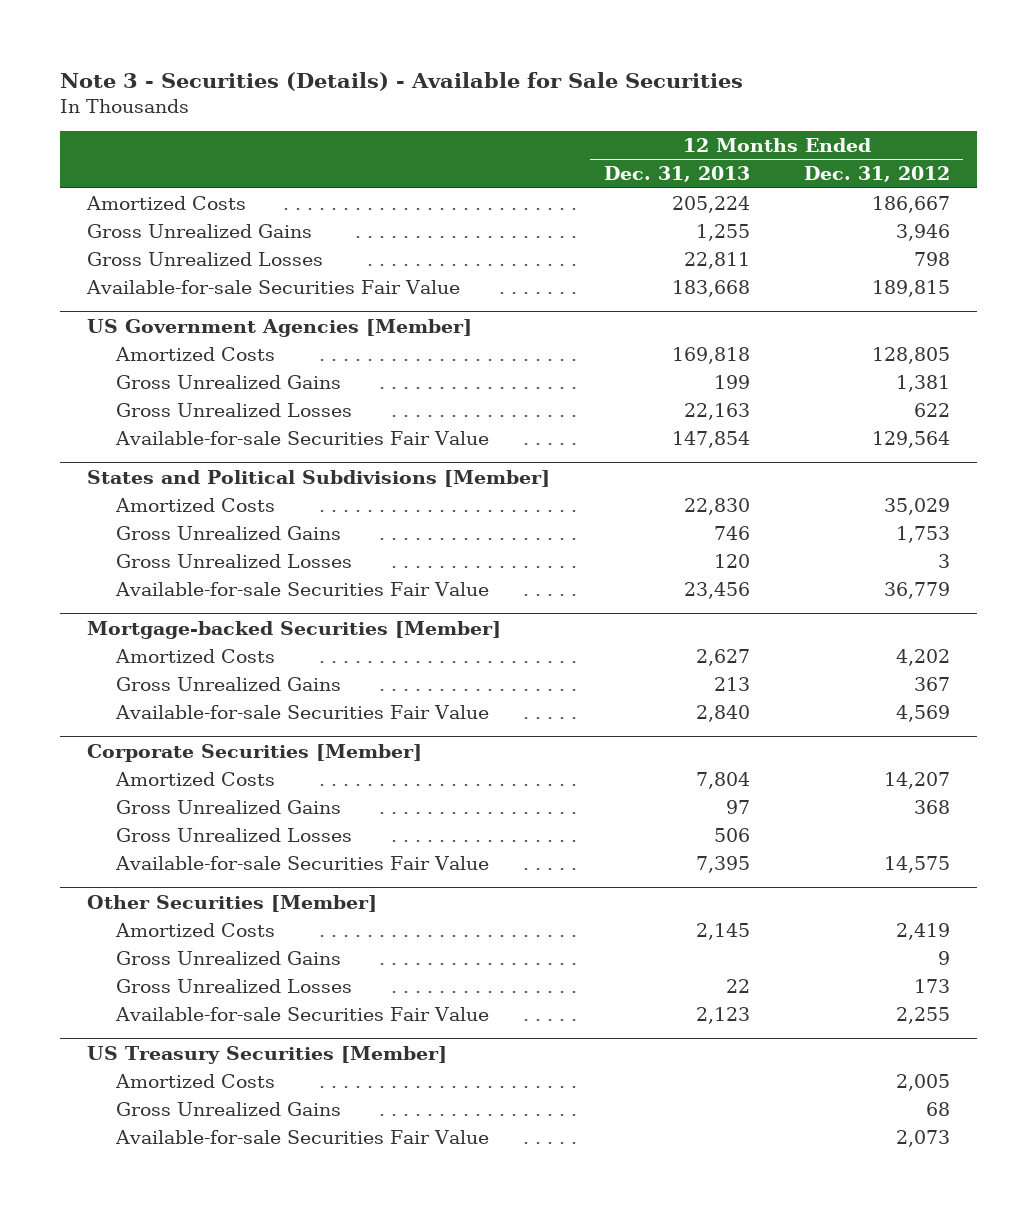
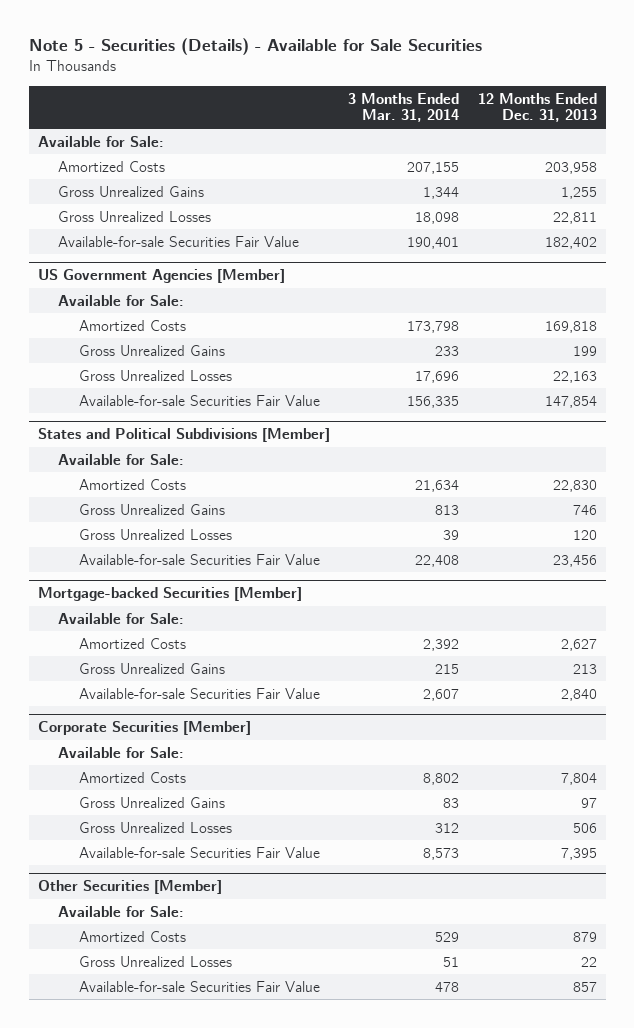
[59,72,743,92] Note 3 - Securities (Details) - Available for Sale Securities -> [28,38,482,56] Note 5 - Securities (Details) - Available for Sale Securities
[803,166,950,183] Dec. 31, 2012 -> none
none -> [348,92,460,123] 3 Months Ended Mar. 31, 2014
none -> [37,135,164,147] Available for Sale:
[671,195,750,213] 205,224 -> [544,161,597,174] 203,958
[671,279,750,297] 183,668 -> [544,236,597,249] 182,402
none -> [58,294,185,306] Available for Sale:
none -> [58,453,185,465] Available for Sale:
none -> [58,612,185,624] Available for Sale:
none -> [58,746,185,758] Available for Sale:
[115,950,341,965] Gross Unrealized Gains -> none
none -> [58,905,185,917] Available for Sale:
[695,922,750,940] 2,145 -> [572,931,597,942] 879
[86,1045,447,1064] US Treasury Securities [Member] -> none
[114,1073,275,1088] Amortized Costs -> none
[115,1101,341,1116] Gross Unrealized Gains -> none
[114,1129,489,1144] Available-for-sale Securities Fair Value -> none
[695,1006,750,1024] 2,123 -> [572,981,597,992] 857

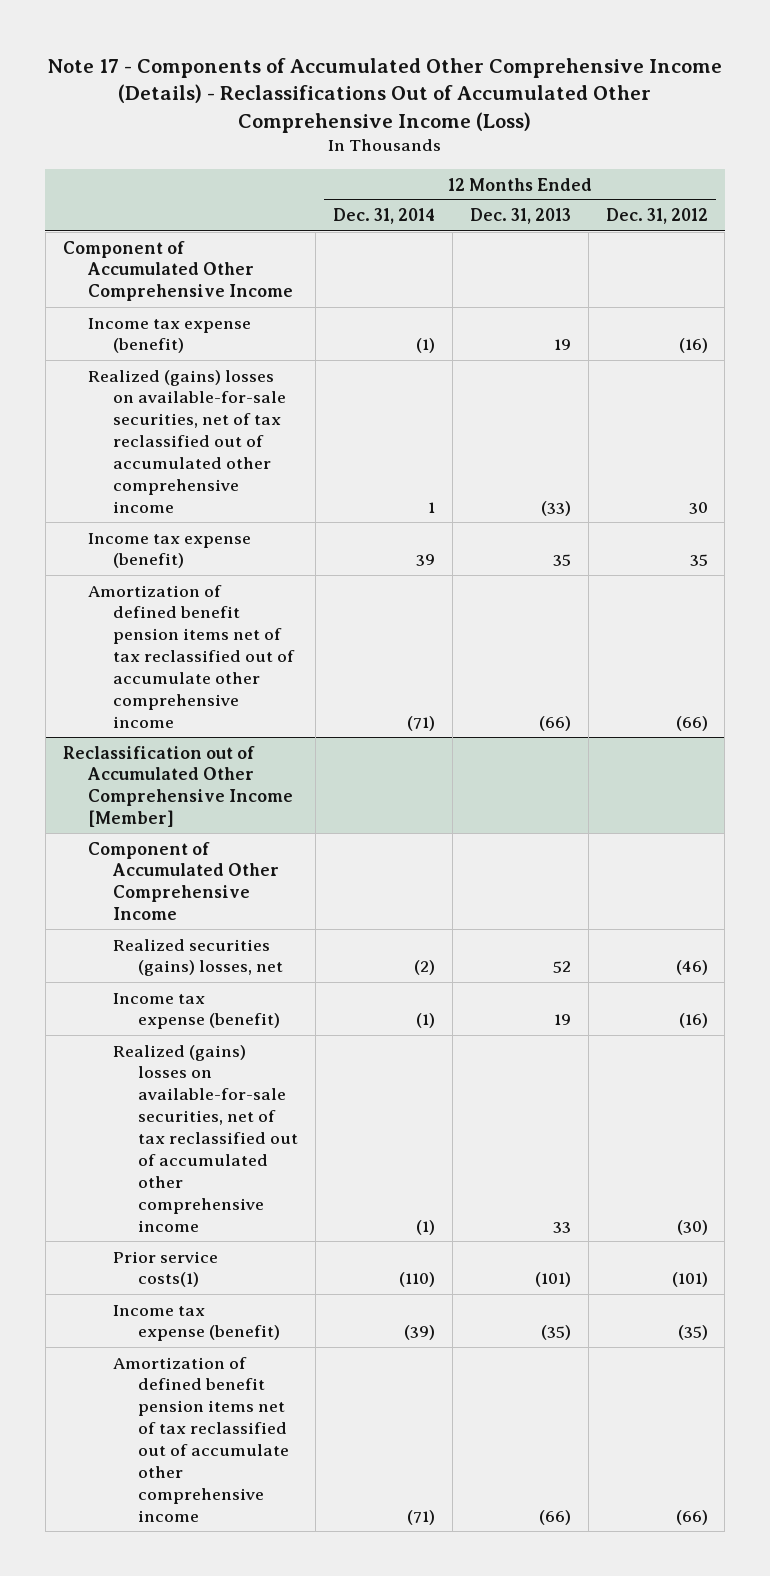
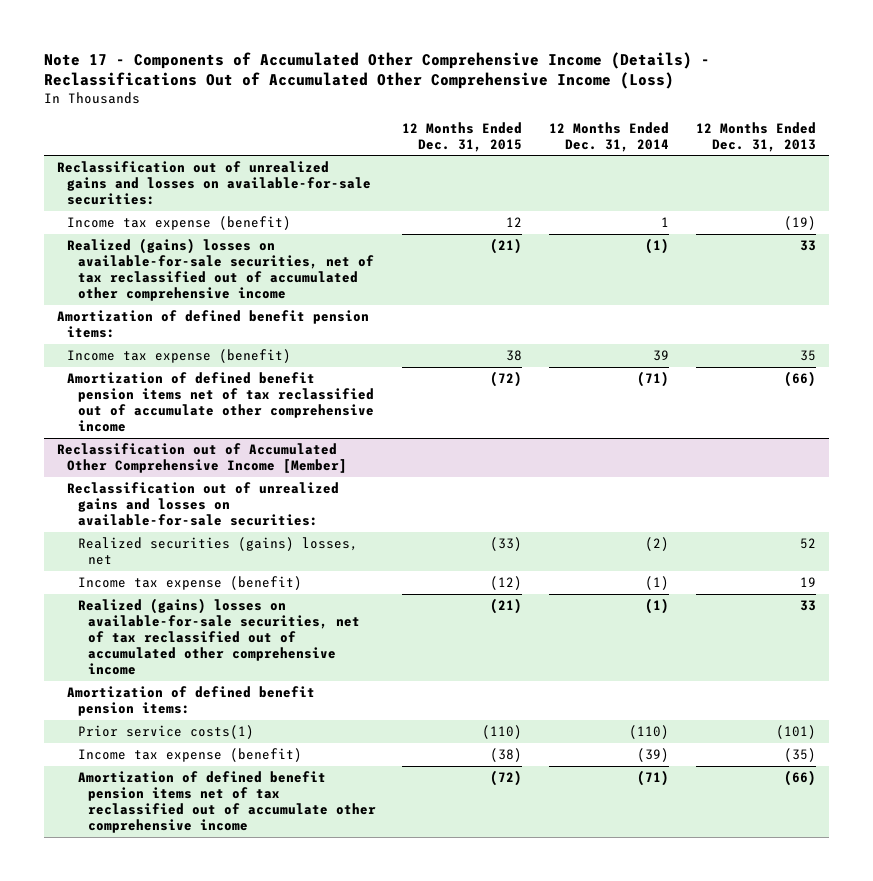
[605,208,708,225] Dec. 31, 2012 -> none
none -> [402,121,523,152] 12 Months Ended Dec. 31, 2015
[62,240,293,302] Component of Accumulated Other Comprehensive Income -> none
none -> [57,161,372,205] Reclassification out of unrealized gains and losses on available-for-sale securities:
[415,338,435,354] (1) -> [661,217,670,228] 1
[553,339,571,351] 19 -> [783,216,816,231] (19)
[427,501,435,513] 1 -> [645,238,670,255] (1)
[540,500,571,516] (33) -> [799,240,816,252] 33
none -> [57,310,370,338] Amortization of defined benefit pension items:
[87,841,279,921] Component of Accumulated Other Comprehensive Income -> none
none -> [67,482,340,526] Reclassification out of unrealized gains and losses on available-for-sale securities:
none -> [67,686,316,716] Amortization of defined benefit pension items:

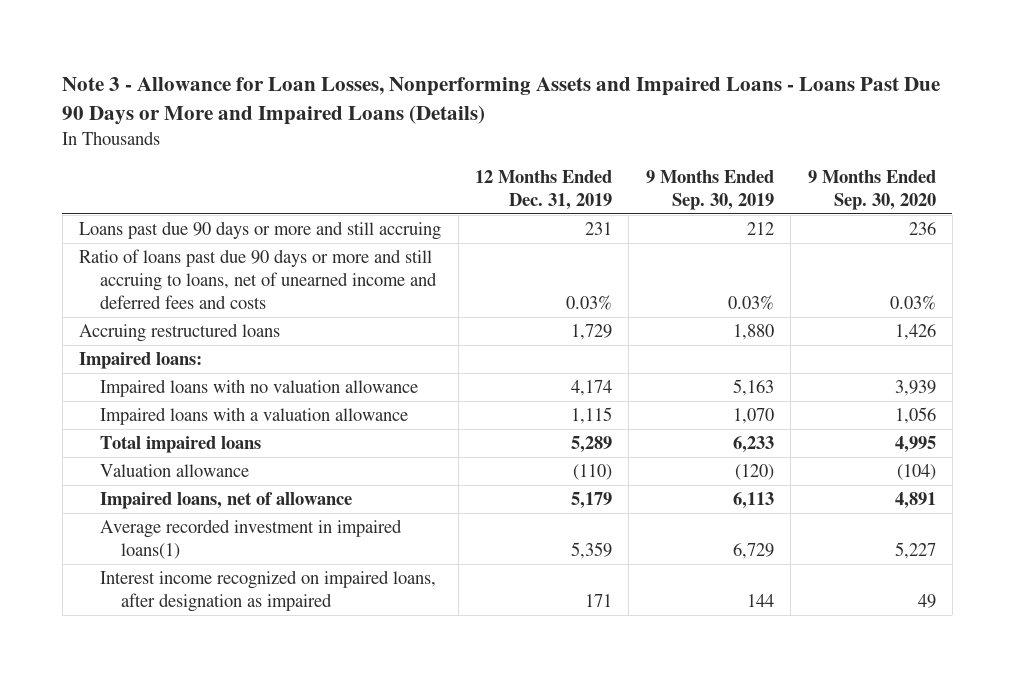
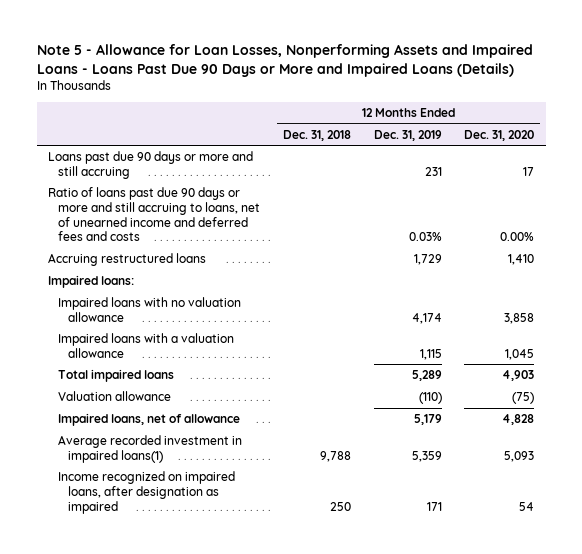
[62,76,941,125] Note 3 - Allowance for Loan Losses, Nonperforming Assets and Impaired Loans - Loans Past Due 90 Days or More and Impaired Loans (Details) -> [36,44,533,77] Note 5 - Allowance for Loan Losses, Nonperforming Assets and Impaired Loans - Loans Past Due 90 Days or More and Impaired Loans (Details)
[645,169,774,211] 9 Months Ended Sep. 30, 2019 -> none
[807,169,936,211] 9 Months Ended Sep. 30, 2020 -> none
none -> [282,129,351,141] Dec. 31, 2018
none -> [464,129,535,141] Dec. 31, 2020
[100,570,437,613] Interest income recognized on impaired loans, after designation as impaired -> [58,471,236,514] Income recognized on impaired loans, after designation as impaired

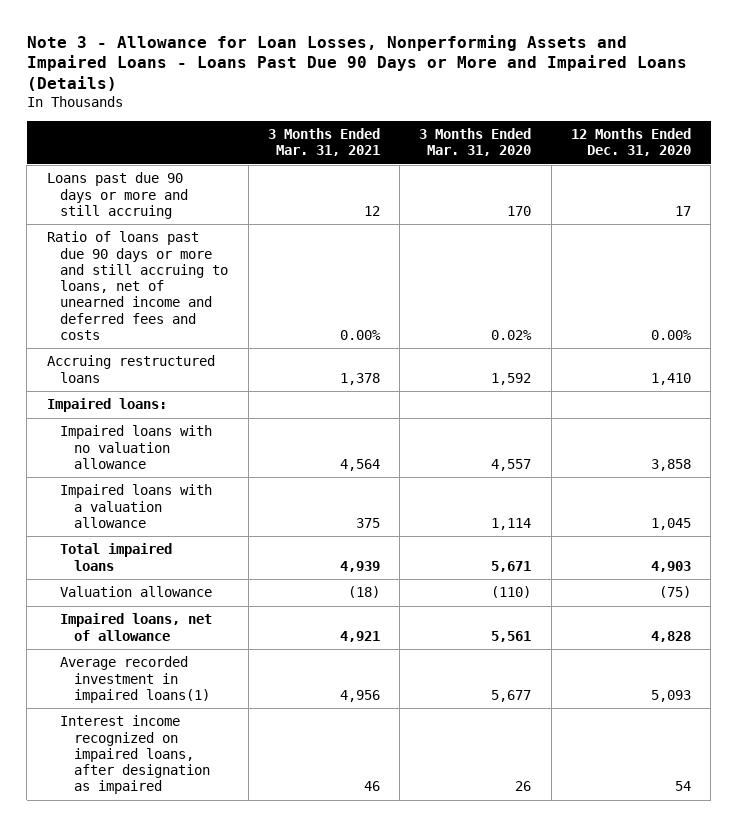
[36,44,533,77] Note 5 - Allowance for Loan Losses, Nonperforming Assets and Impaired Loans - Loans Past Due 90 Days or More and Impaired Loans (Details) -> [26,34,687,92] Note 3 - Allowance for Loan Losses, Nonperforming Assets and Impaired Loans - Loans Past Due 90 Days or More and Impaired Loans (Details)
[282,129,351,141] Dec. 31, 2018 -> none
[373,129,442,141] Dec. 31, 2019 -> none
none -> [267,127,380,157] 3 Months Ended Mar. 31, 2021
none -> [419,127,532,157] 3 Months Ended Mar. 31, 2020
[58,471,236,514] Income recognized on impaired loans, after designation as impaired -> [60,715,211,795] Interest income recognized on impaired loans, after designation as impaired

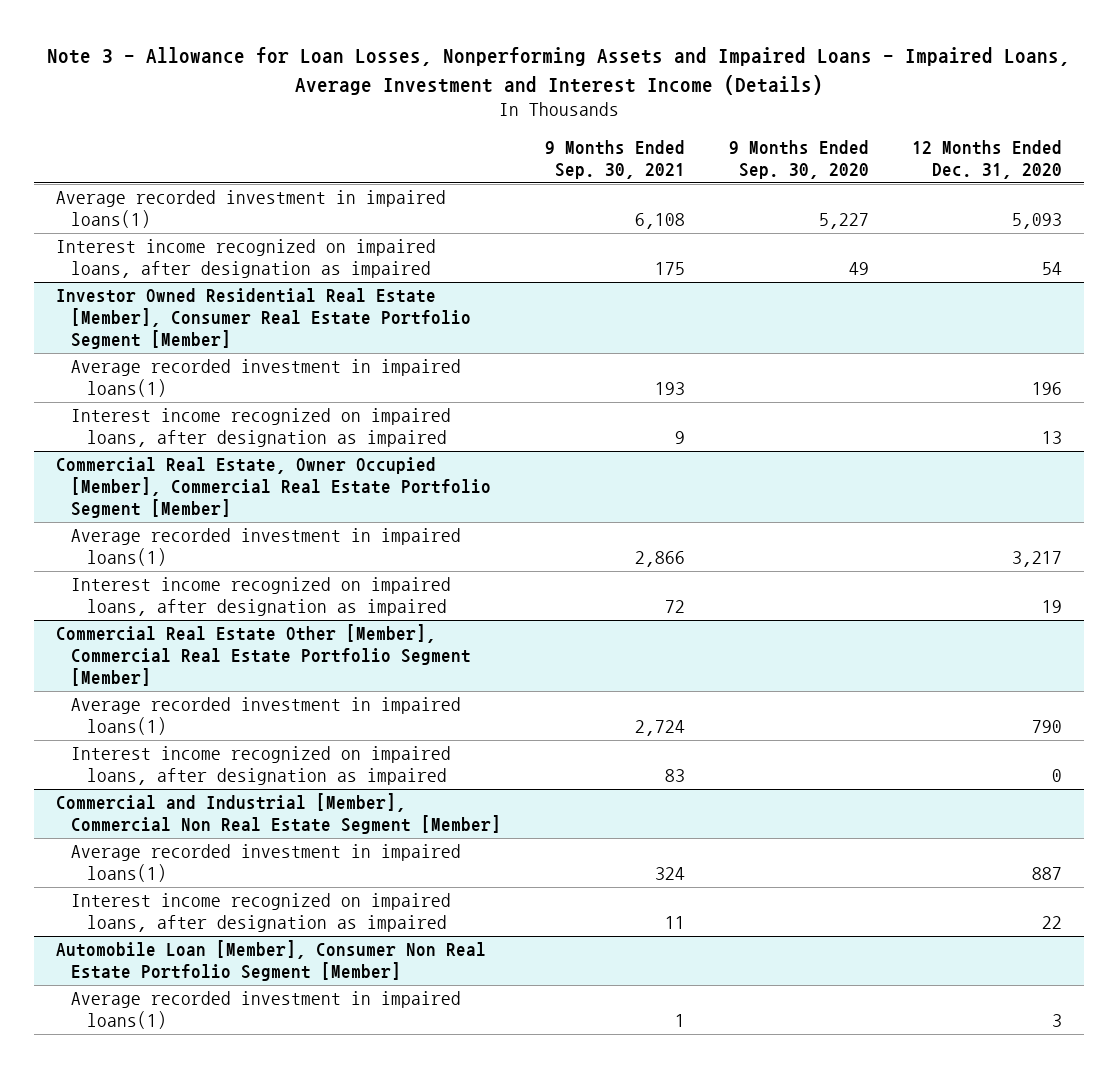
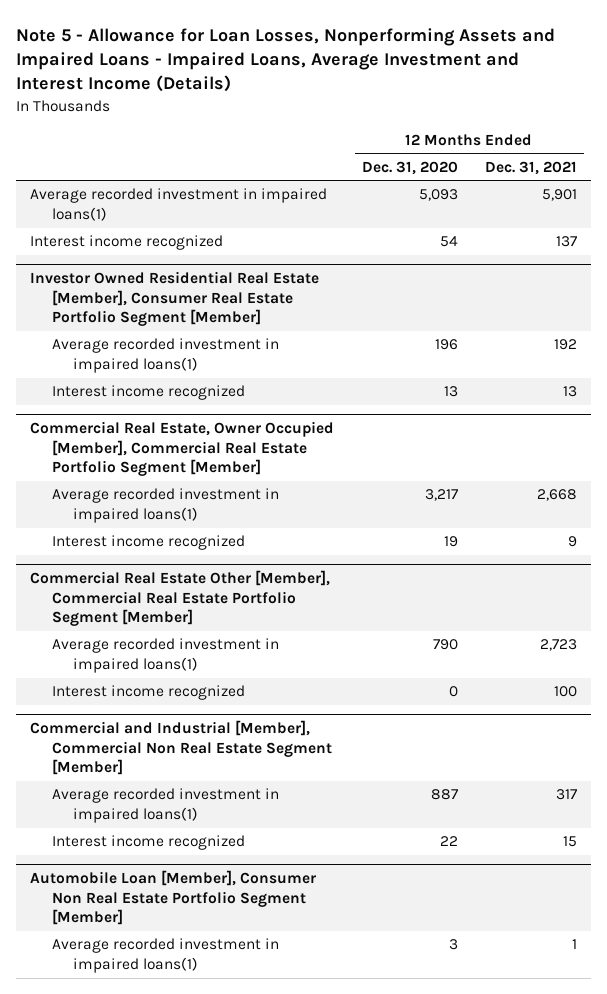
[46,47,1070,95] Note 3 - Allowance for Loan Losses, Nonperforming Assets and Impaired Loans - Impaired Loans, Average Investment and Interest Income (Details) -> [16,27,556,93] Note 5 - Allowance for Loan Losses, Nonperforming Assets and Impaired Loans - Impaired Loans, Average Investment and Interest Income (Details)
[544,140,685,179] 9 Months Ended Sep. 30, 2021 -> none
[728,140,869,179] 9 Months Ended Sep. 30, 2020 -> none
none -> [485,160,578,175] Dec. 31, 2021
[55,239,436,279] Interest income recognized on impaired loans, after designation as impaired -> [30,235,224,251] Interest income recognized
[71,408,452,448] Interest income recognized on impaired loans, after designation as impaired -> [51,385,245,401] Interest income recognized
[71,577,452,617] Interest income recognized on impaired loans, after designation as impaired -> [51,535,245,551] Interest income recognized
[71,746,452,786] Interest income recognized on impaired loans, after designation as impaired -> [51,685,245,701] Interest income recognized
[71,893,452,933] Interest income recognized on impaired loans, after designation as impaired -> [51,835,245,851] Interest income recognized

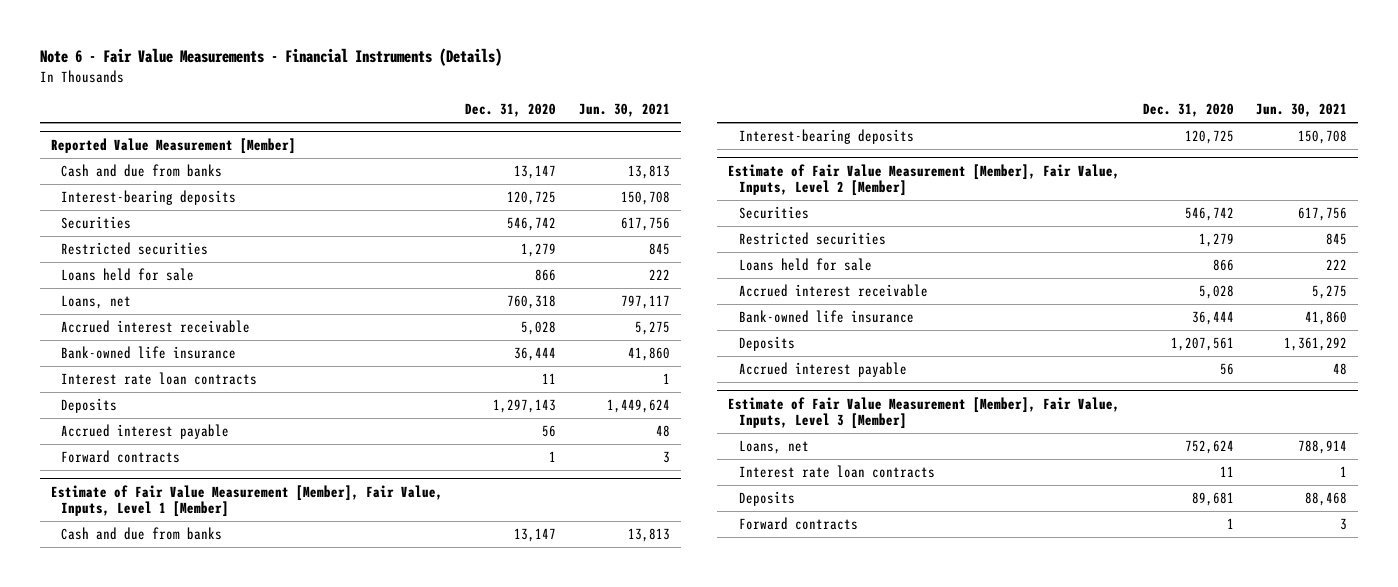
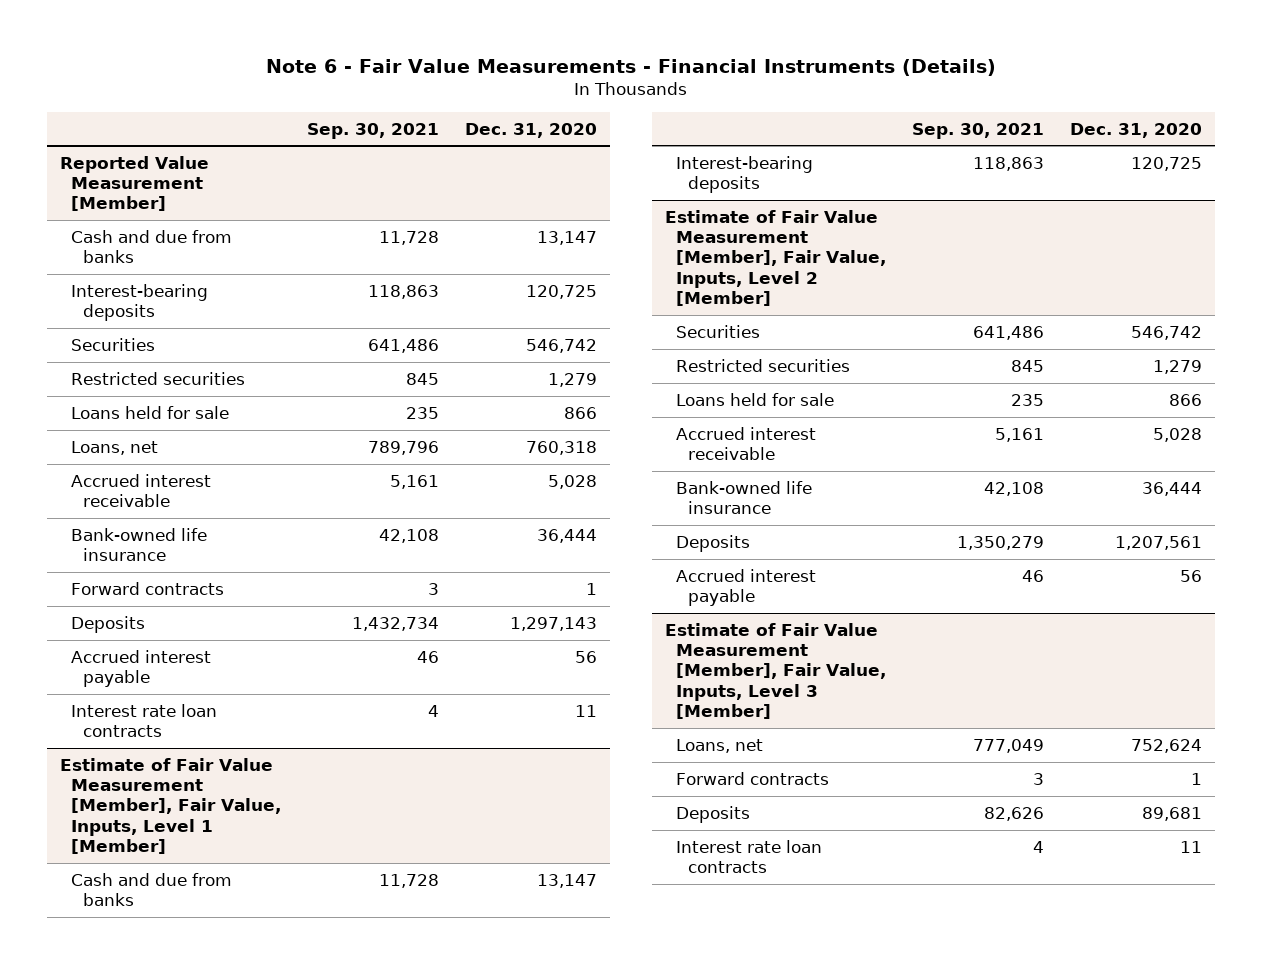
[578,103,670,118] Jun. 30, 2021 -> none
none -> [307,122,440,139] Sep. 30, 2021
[61,450,181,464] Forward contracts -> [71,581,225,595] Forward contracts
[61,372,258,386] Interest rate loan contracts -> [71,703,218,738] Interest rate loan contracts
[738,491,795,507] Deposits -> [676,805,751,823] Deposits
[738,465,935,479] Interest rate loan contracts -> [676,839,823,874] Interest rate loan contracts

